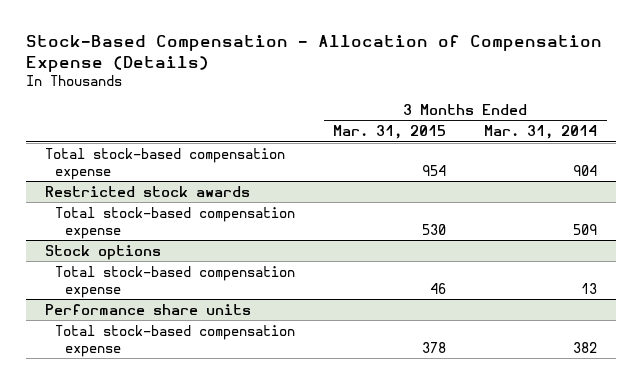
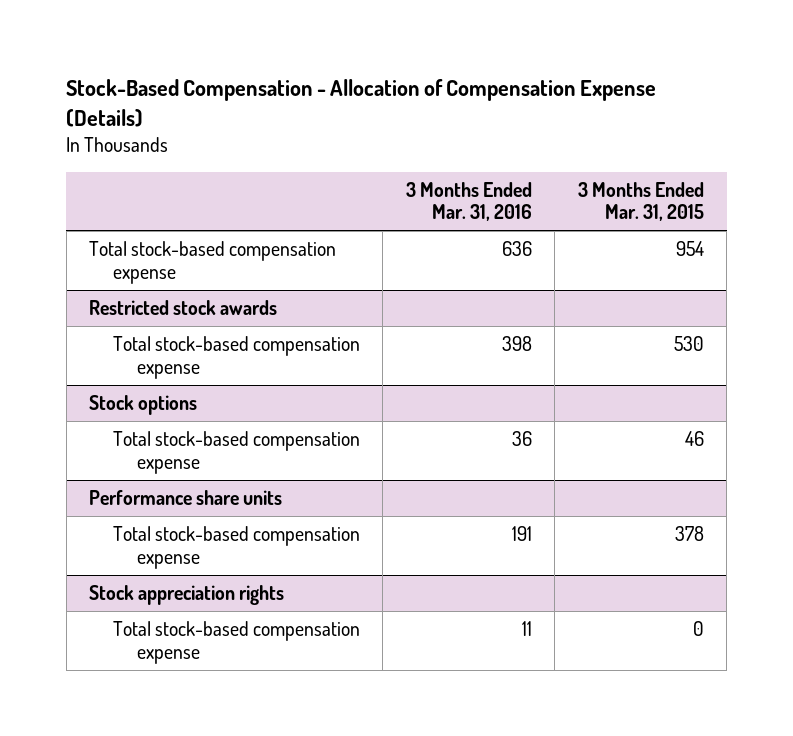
[484,125,598,140] Mar. 31, 2014 -> none
none -> [405,181,532,222] 3 Months Ended Mar. 31, 2016
none -> [89,585,285,606] Stock appreciation rights
none -> [112,621,360,664] Total stock-based compensation expense

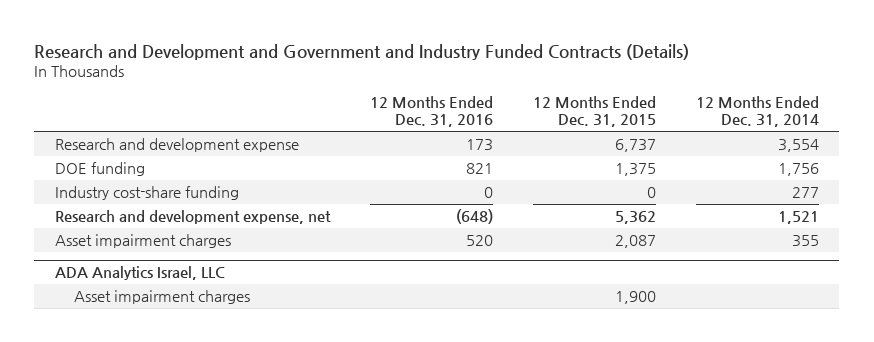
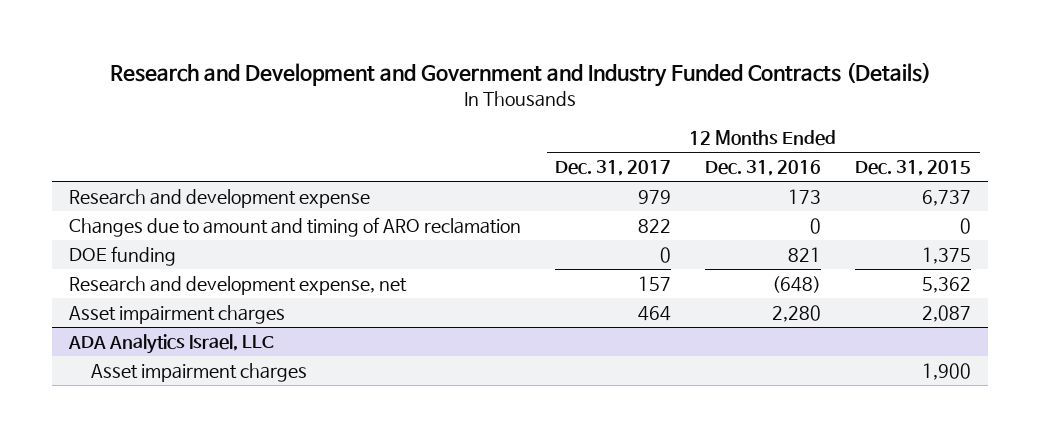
[695,96,819,127] 12 Months Ended Dec. 31, 2014 -> none
none -> [555,160,672,177] Dec. 31, 2017
none -> [69,217,522,238] Changes due to amount and timing of ARO reclamation
[54,186,239,201] Industry cost-share funding -> none
[465,235,493,247] 520 -> [772,305,822,323] 2,280

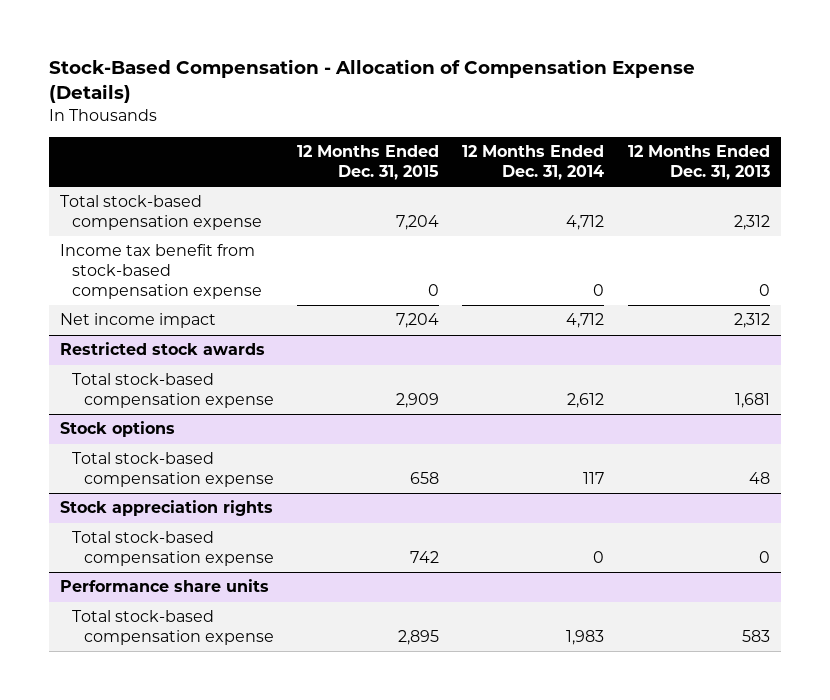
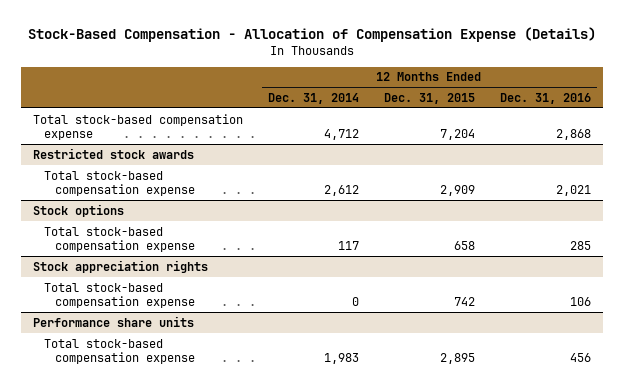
[627,145,770,181] 12 Months Ended Dec. 31, 2013 -> none
none -> [499,92,591,104] Dec. 31, 2016
[60,244,262,299] Income tax benefit from stock-based compensation expense -> none
[60,313,217,329] Net income impact -> none

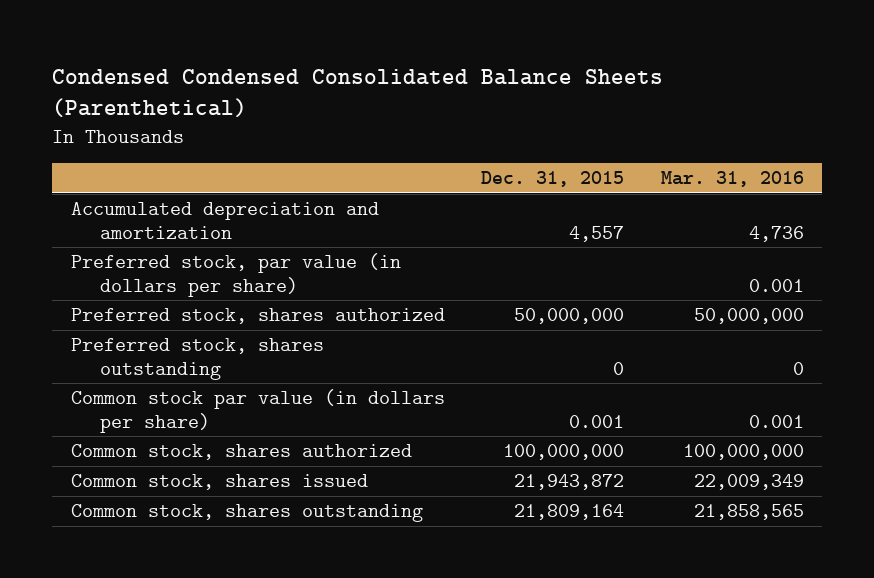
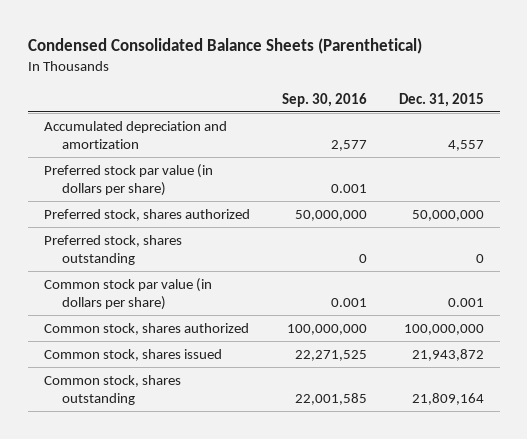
[52,68,664,118] Condensed Condensed Consolidated Balance Sheets (Parenthetical) -> [27,37,422,54] Condensed Consolidated Balance Sheets (Parenthetical)
[660,171,804,188] Mar. 31, 2016 -> none
none -> [281,92,367,107] Sep. 30, 2016
[70,253,401,297] Preferred stock, par value (in dollars per share) -> [43,163,213,196] Preferred stock par value (in dollars per share)

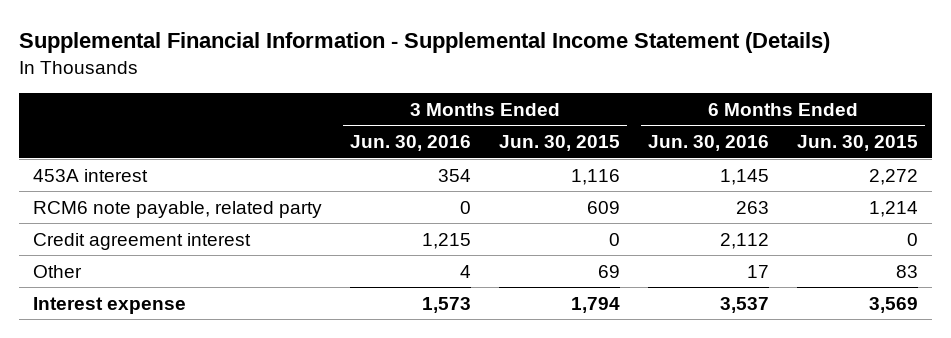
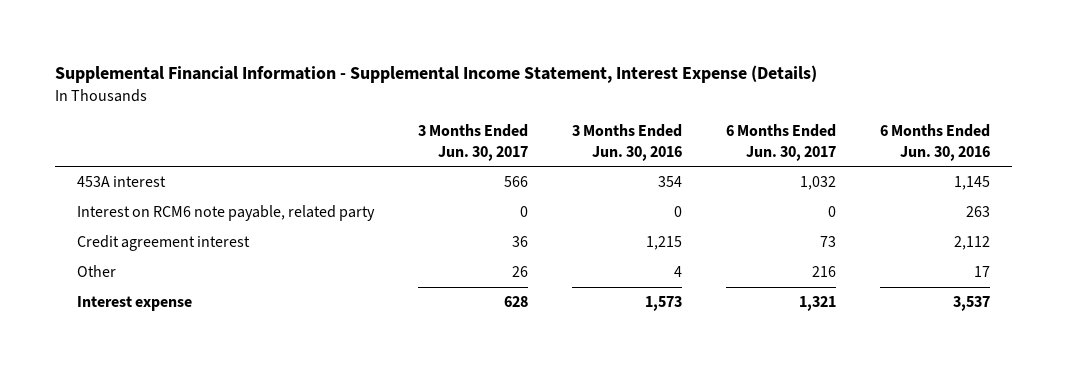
[18,32,830,54] Supplemental Financial Information - Supplemental Income Statement (Details) -> [54,65,817,84] Supplemental Financial Information - Supplemental Income Statement, Interest Expense (Details)
[498,135,620,152] Jun. 30, 2015 -> none
[797,135,919,152] Jun. 30, 2015 -> none
none -> [417,124,528,161] 3 Months Ended Jun. 30, 2017
none -> [726,124,837,161] 6 Months Ended Jun. 30, 2017
[32,200,322,218] RCM6 note payable, related party -> [76,205,375,222] Interest on RCM6 note payable, related party

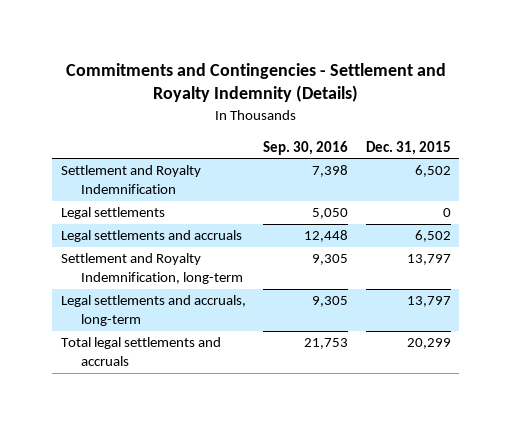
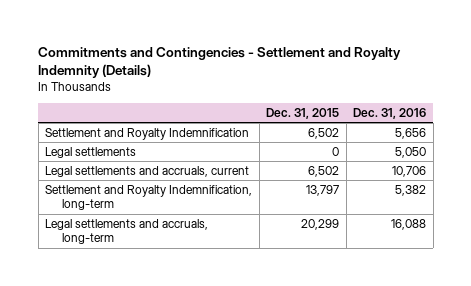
[263,140,349,155] Sep. 30, 2016 -> none
none -> [353,107,427,119] Dec. 31, 2016
[60,230,242,243] Legal settlements and accruals -> [45,166,250,178] Legal settlements and accruals, current
[60,337,221,367] Total legal settlements and accruals -> none
[406,296,451,308] 13,797 -> [301,219,340,231] 20,299

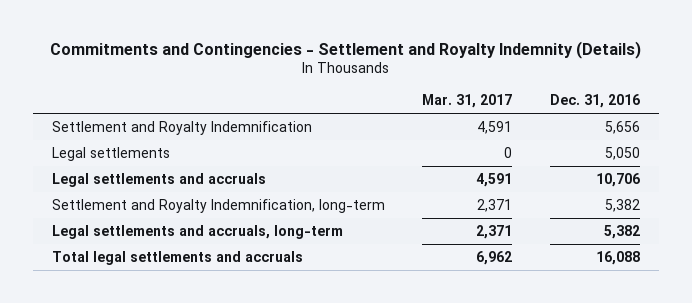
[266,107,340,119] Dec. 31, 2015 -> none
none -> [422,94,513,109] Mar. 31, 2017
[45,166,250,178] Legal settlements and accruals, current -> [51,172,266,187] Legal settlements and accruals
[391,219,427,231] 16,088 -> [603,224,640,239] 5,382
none -> [51,250,303,265] Total legal settlements and accruals

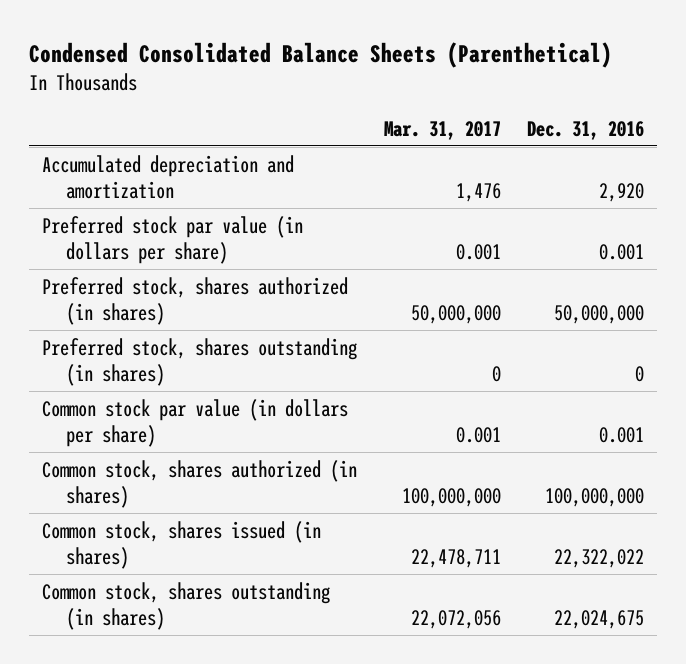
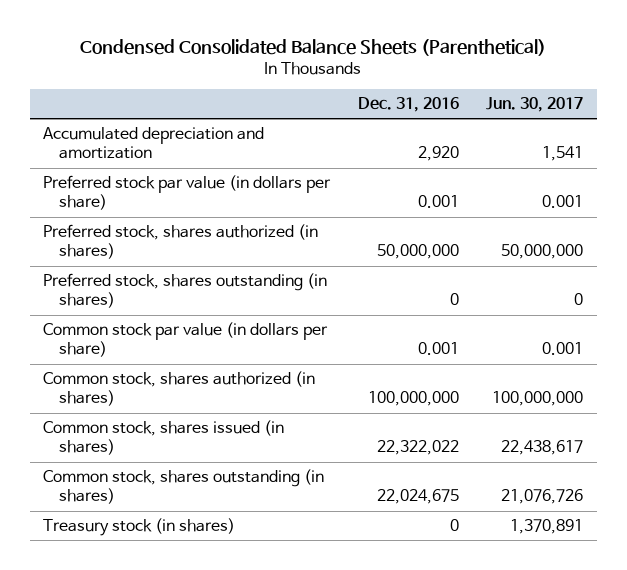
[383,120,501,140] Mar. 31, 2017 -> none
none -> [486,97,584,113] Jun. 30, 2017
none -> [43,518,236,537] Treasury stock (in shares)

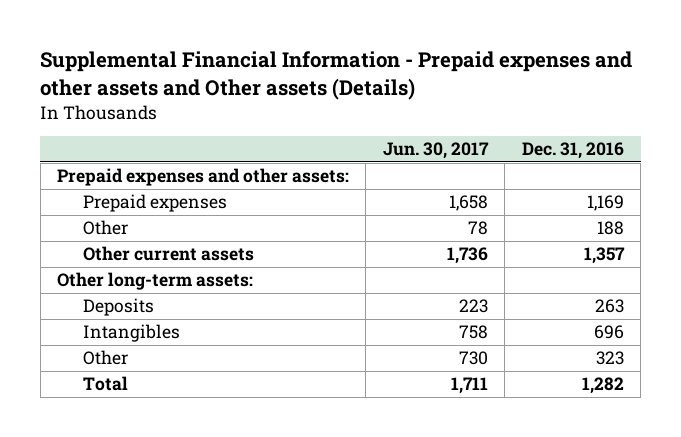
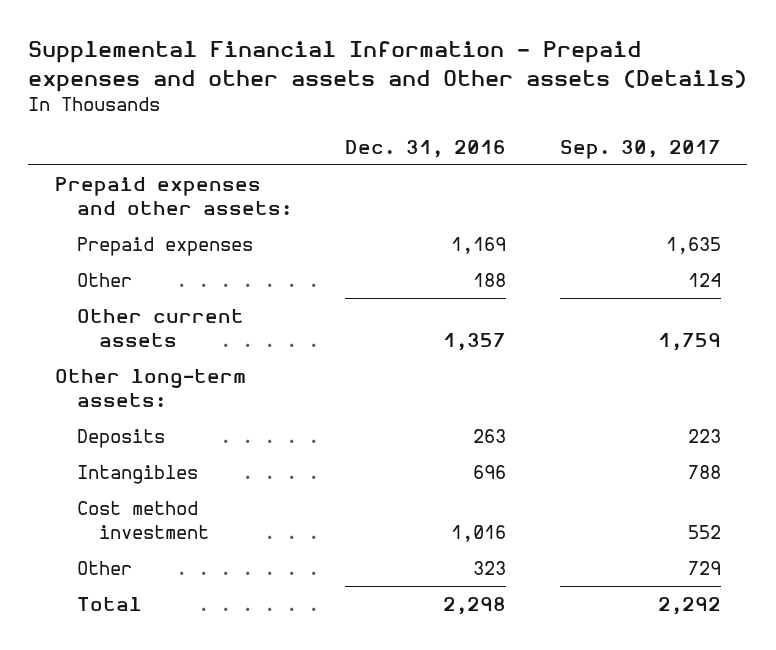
[382,142,489,160] Jun. 30, 2017 -> none
none -> [559,139,721,159] Sep. 30, 2017
none -> [77,500,210,539] Cost method investment
[581,377,624,395] 1,282 -> [443,596,507,615] 2,298

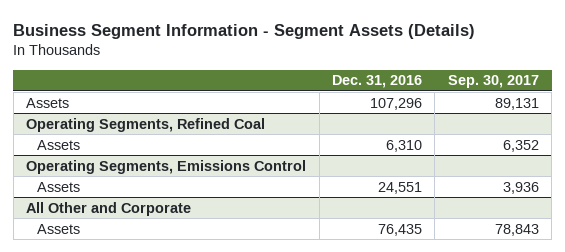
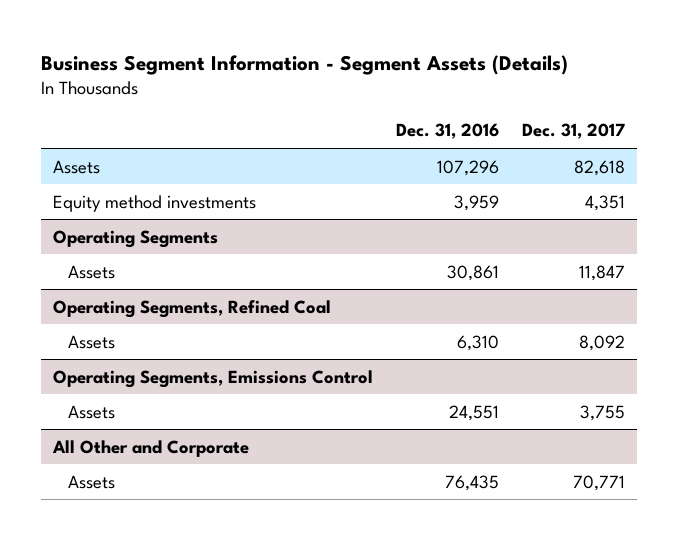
[447,75,539,89] Sep. 30, 2017 -> none
none -> [522,123,626,140] Dec. 31, 2017
none -> [52,194,256,212] Equity method investments
none -> [52,229,218,248] Operating Segments
none -> [67,264,115,279] Assets

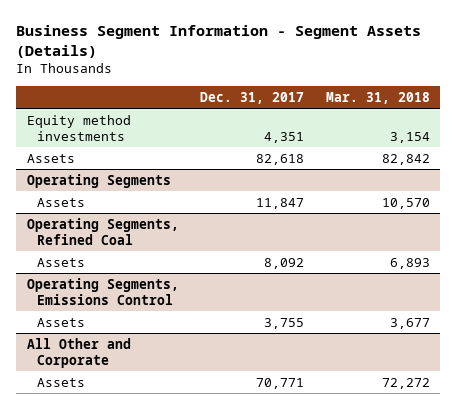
[396,123,500,140] Dec. 31, 2016 -> none
none -> [325,91,430,104] Mar. 31, 2018
[52,159,100,174] Assets -> [26,153,75,163] Assets

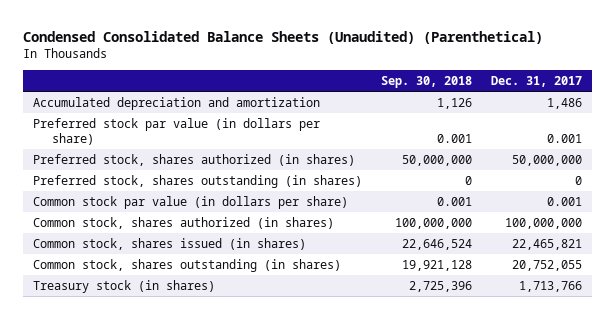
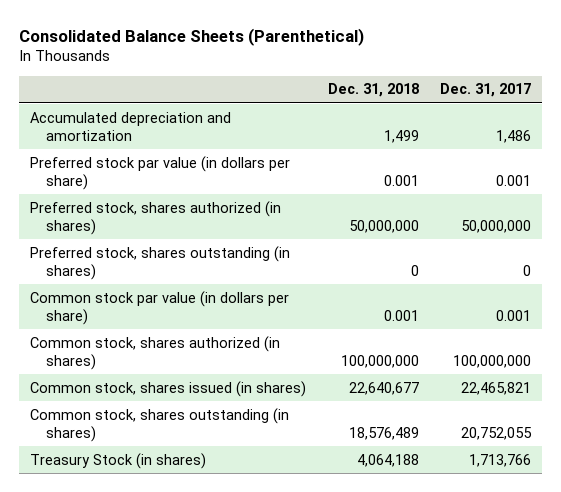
[23,30,544,44] Condensed Consolidated Balance Sheets (Unaudited) (Parenthetical) -> [19,27,365,46] Consolidated Balance Sheets (Parenthetical)
[381,75,473,88] Sep. 30, 2018 -> none
none -> [327,83,419,98] Dec. 31, 2018
[32,279,215,293] Treasury stock (in shares) -> [30,452,207,469] Treasury Stock (in shares)

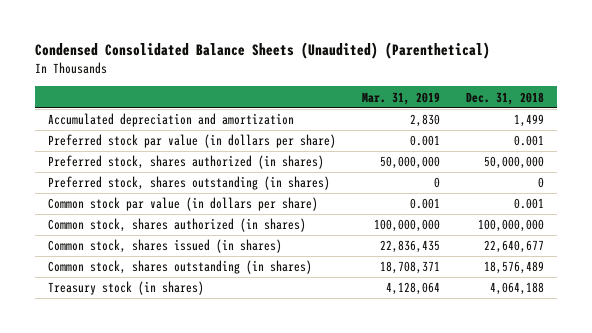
[19,27,365,46] Consolidated Balance Sheets (Parenthetical) -> [34,42,490,60] Condensed Consolidated Balance Sheets (Unaudited) (Parenthetical)
[440,83,532,98] Dec. 31, 2017 -> none
none -> [361,91,440,105] Mar. 31, 2019
[30,452,207,469] Treasury Stock (in shares) -> [47,281,204,296] Treasury stock (in shares)

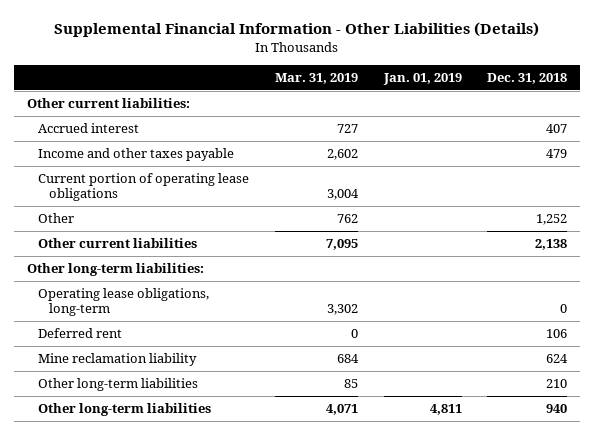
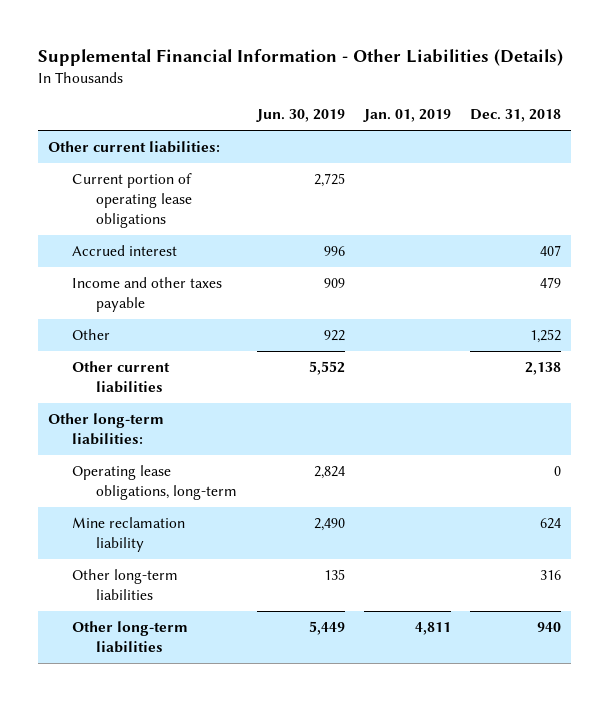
[274,72,358,84] Mar. 31, 2019 -> none
none -> [255,109,345,123] Jun. 30, 2019
[37,173,249,202] Current portion of operating lease obligations -> [71,173,193,228] Current portion of operating lease obligations
[37,328,122,339] Deferred rent -> none
[546,379,568,389] 210 -> [540,570,562,581] 316

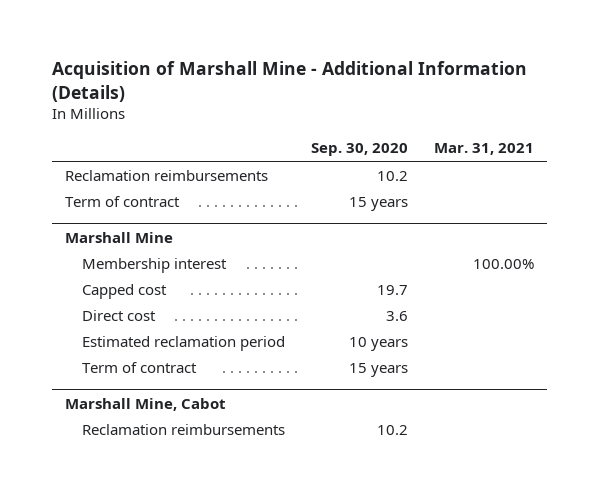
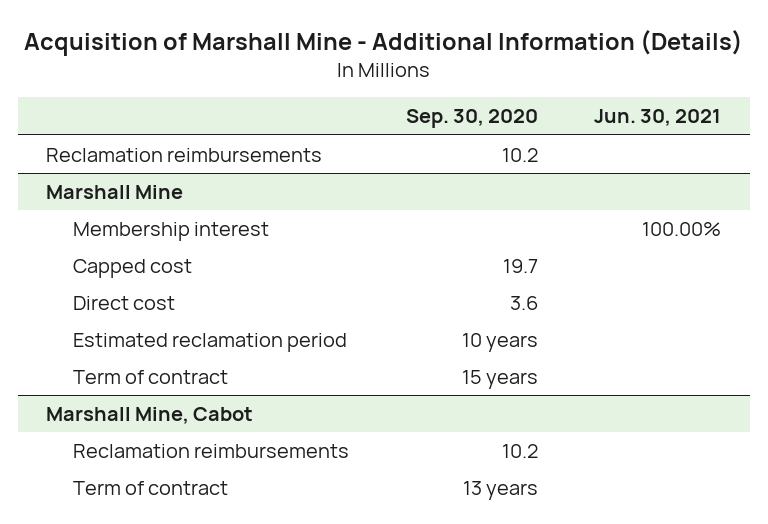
[433,143,534,156] Mar. 31, 2021 -> none
none -> [594,109,722,127] Jun. 30, 2021
[64,195,180,207] Term of contract -> none
none -> [73,481,229,496] Term of contract

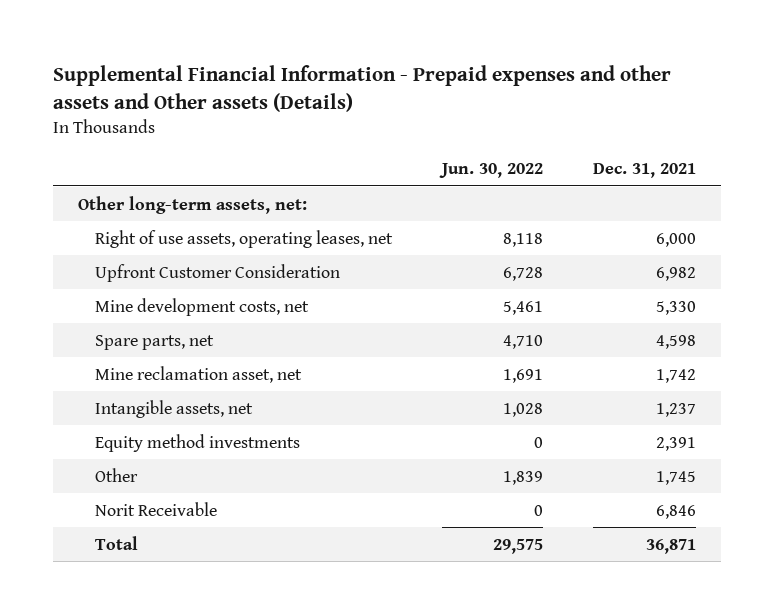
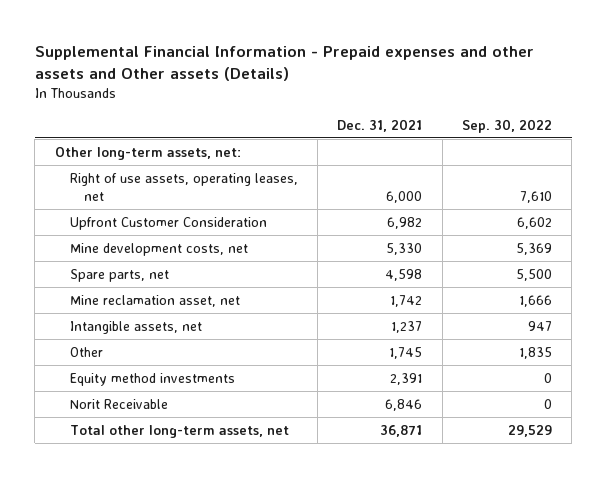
[438,163,543,179] Jun. 30, 2022 -> none
none -> [462,118,553,133] Sep. 30, 2022
[94,433,300,452] Equity method investments -> [69,372,235,386] Equity method investments
[94,535,138,550] Total -> [69,424,289,438] Total other long-term assets, net

